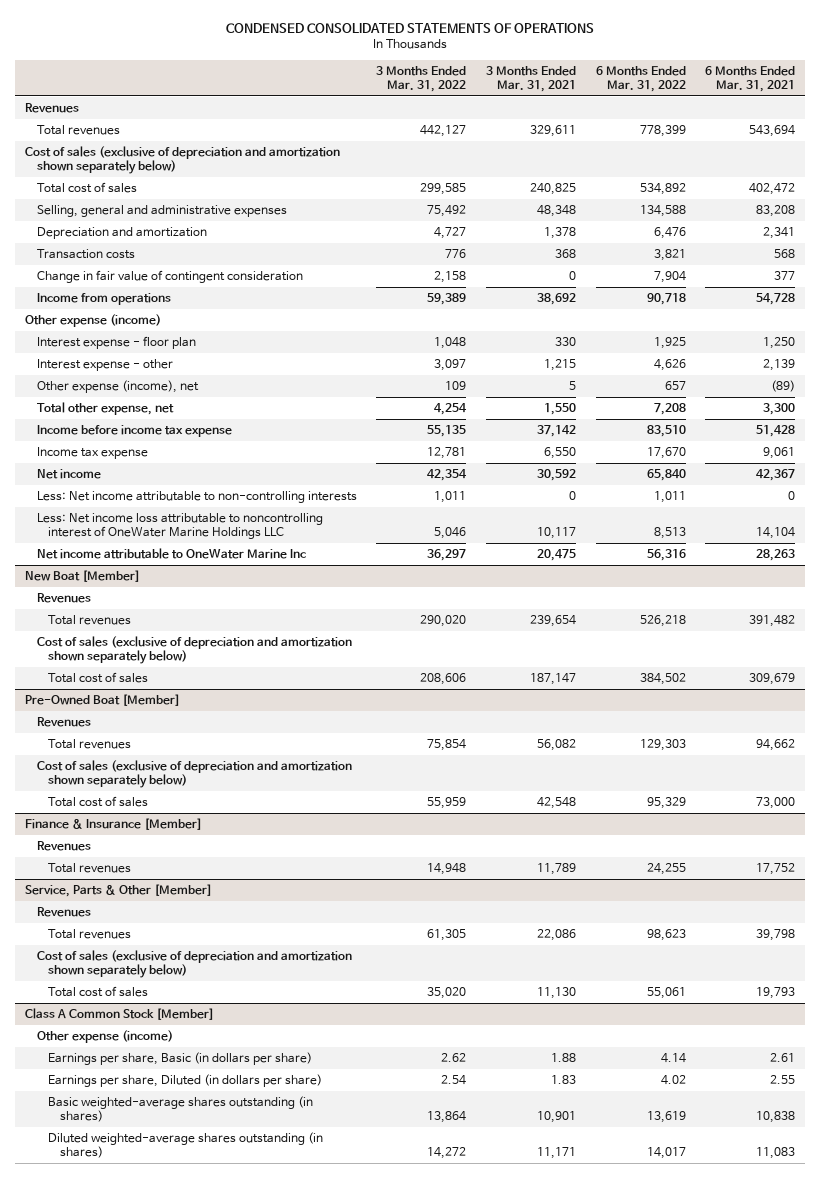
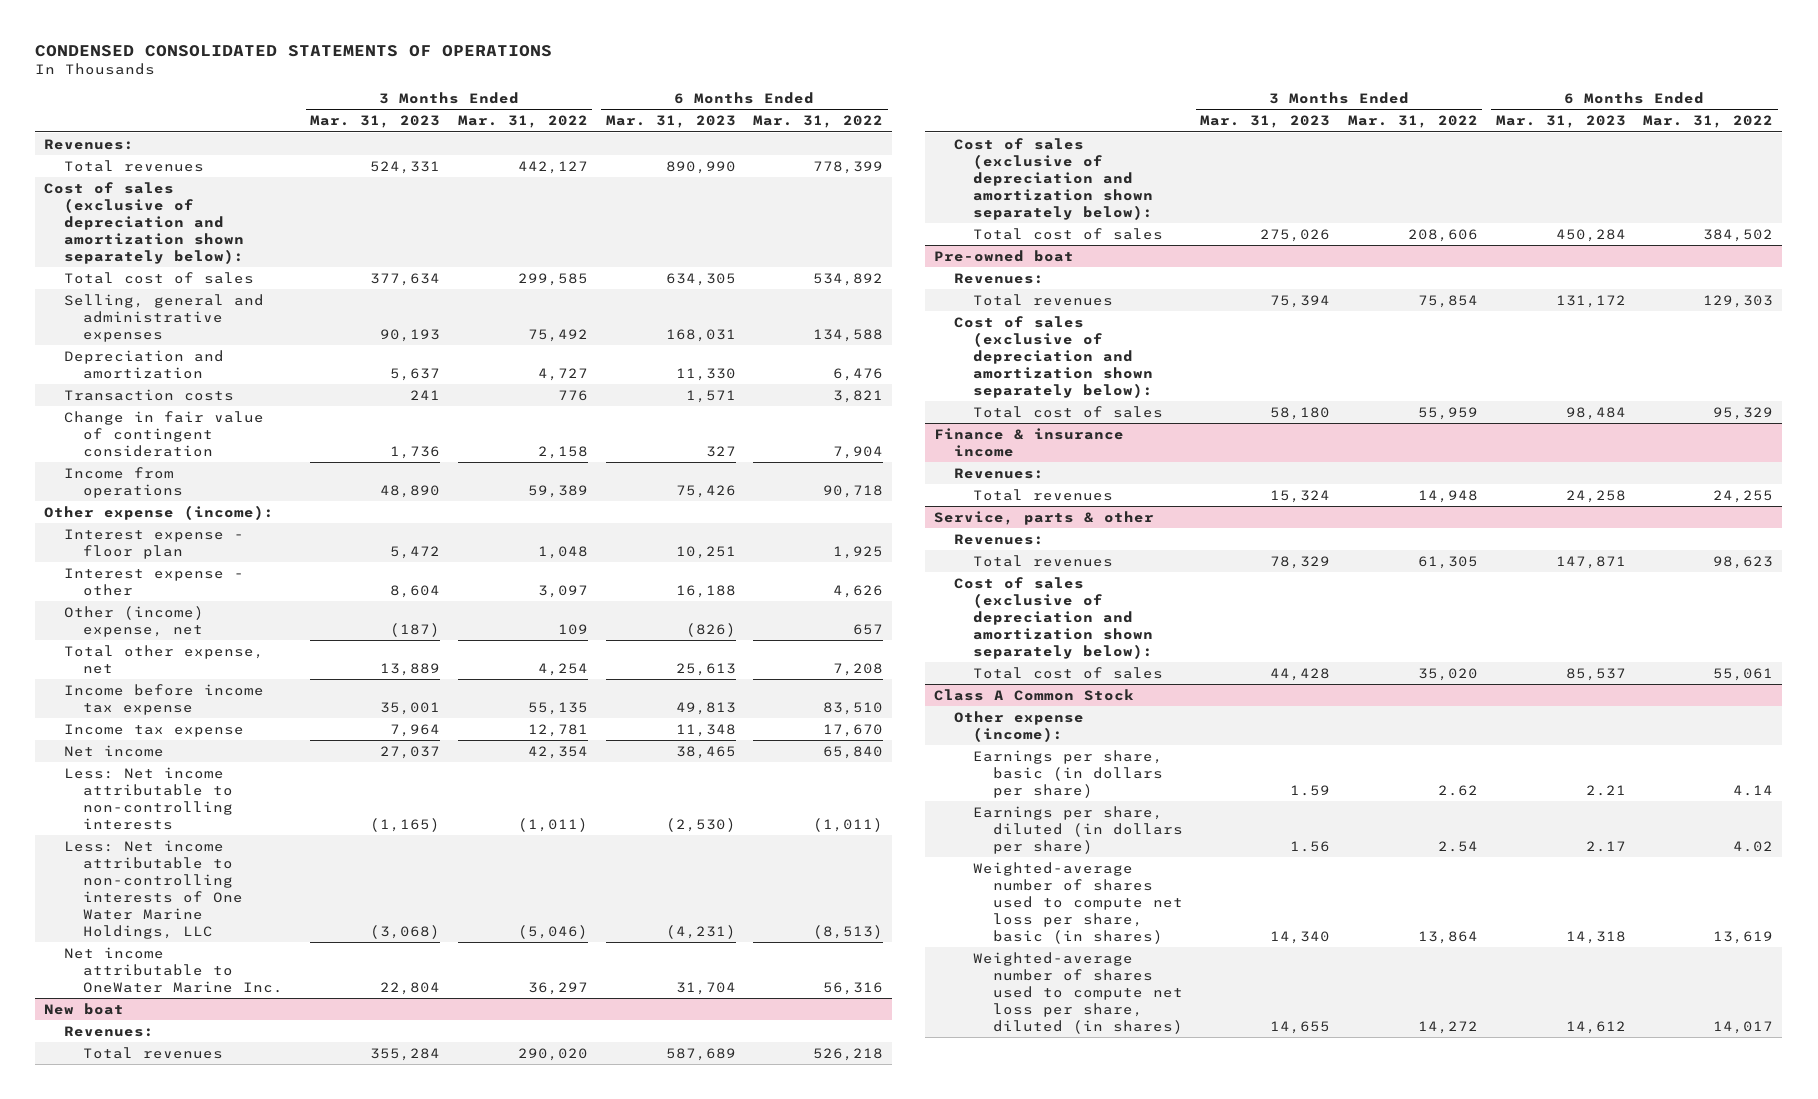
[485,65,576,92] 3 Months Ended Mar. 31, 2021 -> none
[705,65,796,92] 6 Months Ended Mar. 31, 2021 -> none
none -> [310,115,441,129] Mar. 31, 2023
none -> [605,115,736,129] Mar. 31, 2023
[24,103,79,114] Revenues -> [44,138,135,150] Revenues:
[24,146,340,175] Cost of sales (exclusive of depreciation and amortization shown separately below) -> [44,181,244,264] Cost of sales (exclusive of depreciation and amortization shown separately below):
[24,314,161,328] Other expense (income) -> [44,504,275,520] Other expense (income):
[36,380,199,394] Other expense (income), net -> [63,605,204,637] Other (income) expense, net
[434,491,467,504] 1,011 -> [517,817,588,832] (1,011)
[653,491,686,504] 1,011 -> [813,817,884,832] (1,011)
[36,513,323,540] Less: Net income loss attributable to noncontrolling interest of OneWater Marine Holdings LLC -> [63,839,244,939] Less: Net income attributable to non-controlling interests of One Water Marine Holdings, LLC
[434,527,467,540] 5,046 -> [517,924,588,939] (5,046)
[653,527,686,540] 8,513 -> [813,924,884,939] (8,513)
[36,548,306,560] Net income attributable to OneWater Marine Inc -> [63,946,284,993] Net income attributable to OneWater Marine Inc.
[24,570,140,583] New Boat [Member] -> [44,1002,125,1015] New boat
[36,593,91,604] Revenues -> [63,1025,154,1037] Revenues:
[36,636,352,665] Cost of sales (exclusive of depreciation and amortization shown separately below) -> [953,137,1154,220] Cost of sales (exclusive of depreciation and amortization shown separately below):
[24,694,180,707] Pre-Owned Boat [Member] -> [934,249,1075,262] Pre-owned boat
[36,717,91,728] Revenues -> [953,272,1044,284] Revenues:
[36,760,352,789] Cost of sales (exclusive of depreciation and amortization shown separately below) -> [953,315,1154,398] Cost of sales (exclusive of depreciation and amortization shown separately below):
[24,818,202,831] Finance & Insurance [Member] -> [934,427,1125,457] Finance & insurance income
[36,841,91,852] Revenues -> [953,467,1044,479] Revenues:
[24,884,212,898] Service, Parts & Other [Member] -> [934,510,1155,525] Service, parts & other
[36,907,91,918] Revenues -> [953,533,1044,545] Revenues:
[36,950,352,979] Cost of sales (exclusive of depreciation and amortization shown separately below) -> [953,576,1154,659] Cost of sales (exclusive of depreciation and amortization shown separately below):
[24,1008,214,1021] Class A Common Stock [Member] -> [934,688,1135,701] Class A Common Stock
[36,1030,173,1044] Other expense (income) -> [953,710,1084,742] Other expense (income):
[48,1052,313,1066] Earnings per share, Basic (in dollars per share) -> [973,749,1164,798] Earnings per share, basic (in dollars per share)
[48,1074,323,1088] Earnings per share, Diluted (in dollars per share) -> [973,805,1183,854] Earnings per share, diluted (in dollars per share)
[48,1096,314,1123] Basic weighted-average shares outstanding (in shares) -> [973,861,1183,944] Weighted-average number of shares used to compute net loss per share, basic (in shares)
[48,1132,324,1159] Diluted weighted-average shares outstanding (in shares) -> [973,951,1183,1034] Weighted-average number of shares used to compute net loss per share, diluted (in shares)

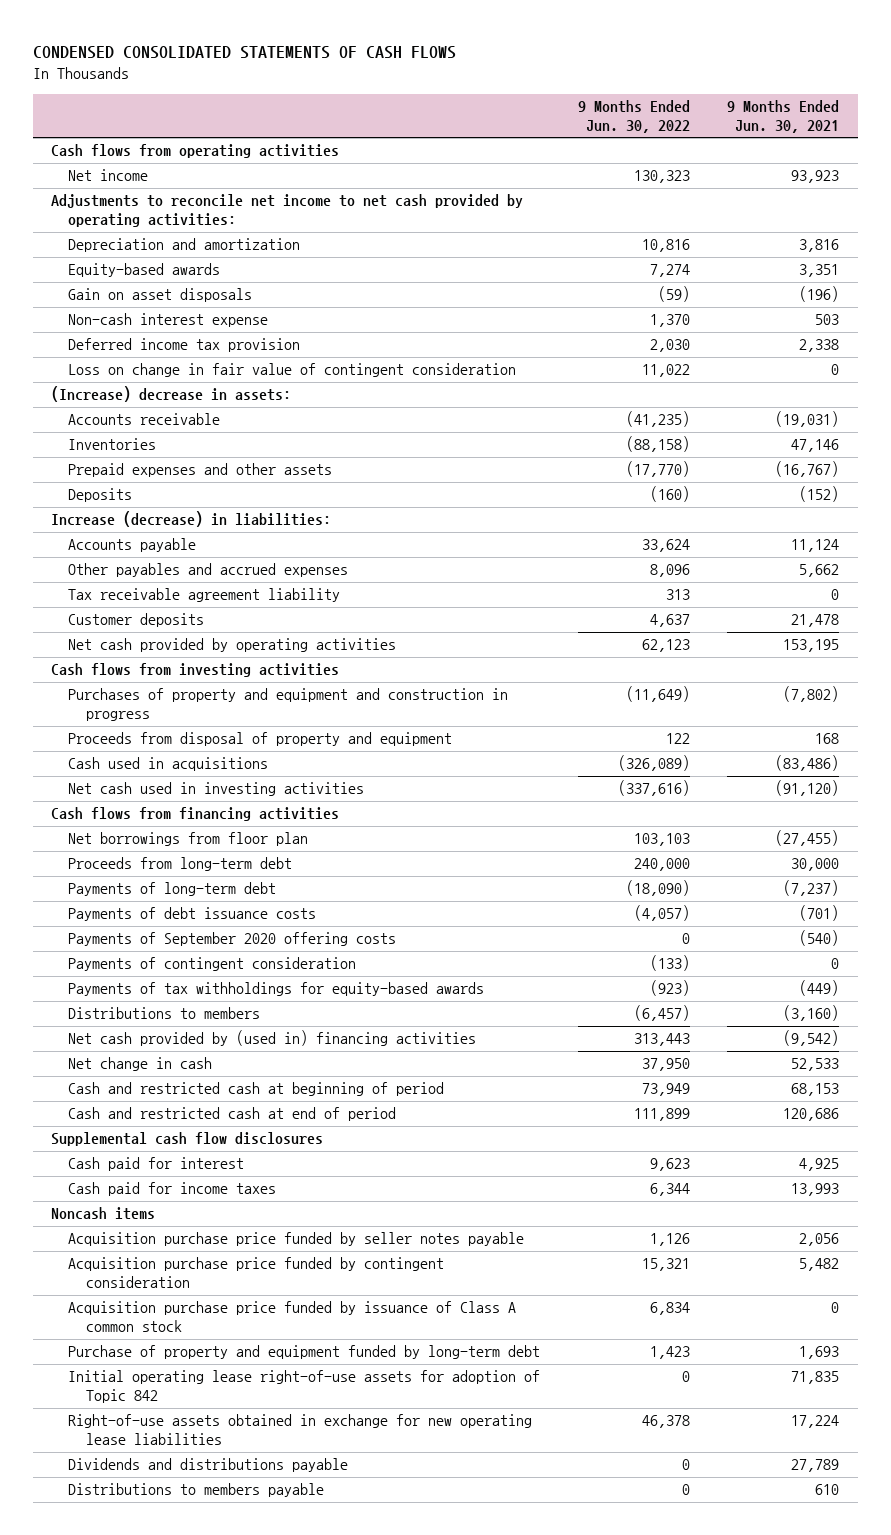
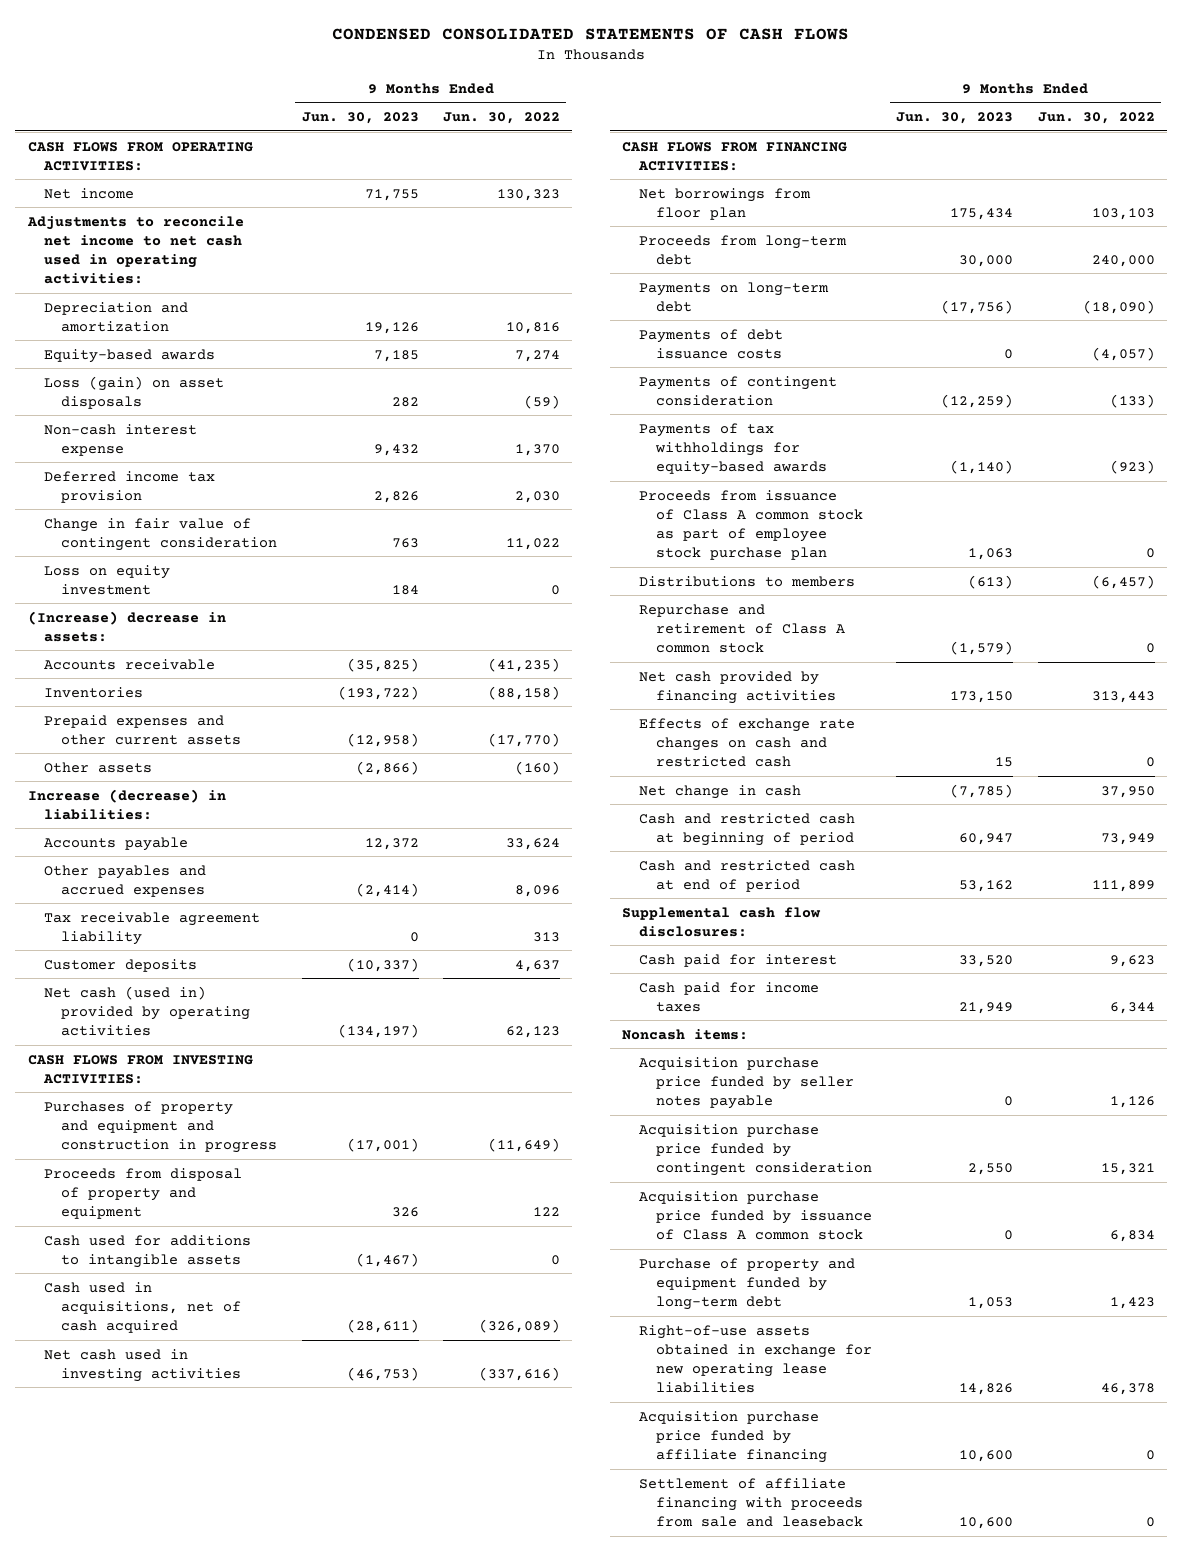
[727,100,840,133] 9 Months Ended Jun. 30, 2021 -> none
none -> [301,112,419,125] Jun. 30, 2023
[51,144,340,159] Cash flows from operating activities -> [27,141,253,171] CASH FLOWS FROM OPERATING ACTIVITIES:
[51,194,524,228] Adjustments to reconcile net income to net cash provided by operating activities: -> [26,215,244,284] Adjustments to reconcile net income to net cash used in operating activities:
[68,288,253,303] Gain on asset disposals -> [44,375,225,409] Loss (gain) on asset disposals
[68,363,517,378] Loss on change in fair value of contingent consideration -> [44,517,278,551] Change in fair value of contingent consideration
none -> [44,564,171,595] Loss on equity investment
[68,488,133,503] Deposits -> none
[68,463,333,478] Prepaid expenses and other assets -> [44,714,242,745] Prepaid expenses and other current assets
none -> [44,761,153,773] Other assets
[68,638,397,653] Net cash provided by operating activities -> [44,985,251,1036] Net cash (used in) provided by operating activities
[51,663,340,678] Cash flows from investing activities -> [27,1054,253,1084] CASH FLOWS FROM INVESTING ACTIVITIES:
none -> [44,1234,252,1268] Cash used for additions to intangible assets
[68,757,269,772] Cash used in acquisitions -> [44,1281,242,1333] Cash used in acquisitions, net of cash acquired
[51,807,340,822] Cash flows from financing activities -> [622,141,848,171] CASH FLOWS FROM FINANCING ACTIVITIES:
[68,882,277,897] Payments of long-term debt -> [638,281,829,312] Payments on long-term debt
[68,932,397,947] Payments of September 2020 offering costs -> none
none -> [638,489,863,560] Proceeds from issuance of Class A common stock as part of employee stock purchase plan
none -> [638,603,845,653] Repurchase and retirement of Class A common stock
[68,1030,477,1047] Net cash provided by (used in) financing activities -> [638,670,836,704] Net cash provided by financing activities
none -> [638,717,855,767] Effects of exchange rate changes on cash and restricted cash
[51,1132,324,1147] Supplemental cash flow disclosures -> [622,906,822,937] Supplemental cash flow disclosures:
[51,1207,156,1221] Noncash items -> [622,1028,749,1040] Noncash items:
[68,1370,541,1404] Initial operating lease right-of-use assets for adoption of Topic 842 -> none
[68,1458,349,1473] Dividends and distributions payable -> none
[68,1483,325,1498] Distributions to members payable -> none
none -> [638,1410,827,1463] Acquisition purchase price funded by affiliate financing
none -> [638,1477,863,1527] Settlement of affiliate financing with proceeds from sale and leaseback

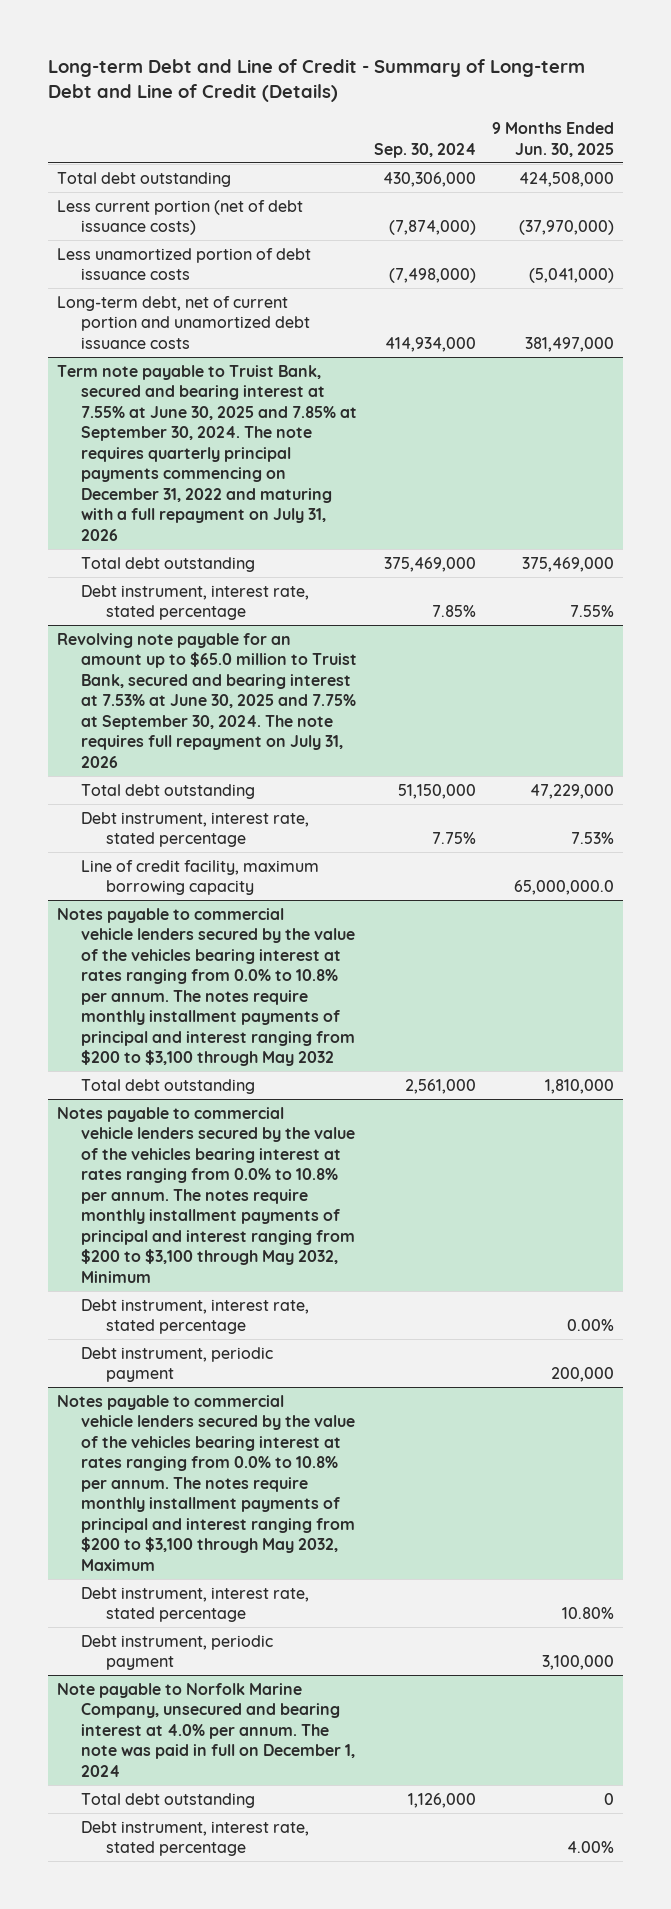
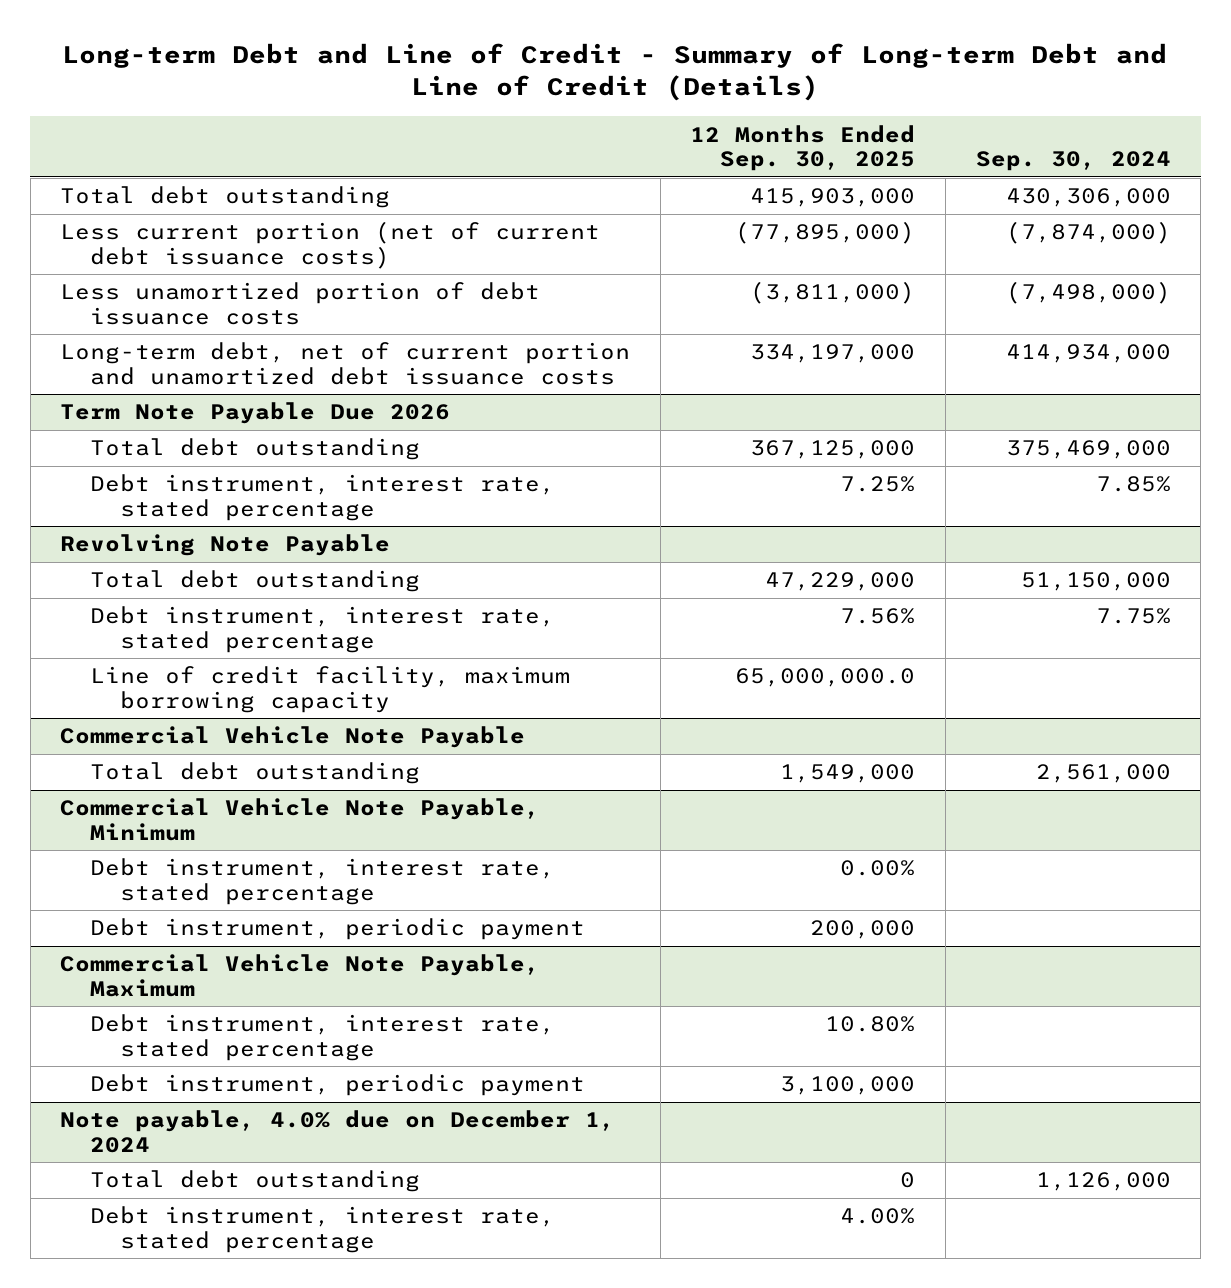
[492,122,615,157] 9 Months Ended Jun. 30, 2025 -> none
none -> [690,124,916,172] 12 Months Ended Sep. 30, 2025
[56,199,303,236] Less current portion (net of debt issuance costs) -> [60,221,601,269] Less current portion (net of current debt issuance costs)
[56,364,358,541] Term note payable to Truist Bank, secured and bearing interest at 7.55% at June 30, 2025 and 7.85% at September 30, 2024. The note requires quarterly principal payments commencing on December 31, 2022 and maturing with a full repayment on July 31, 2026 -> none
none -> [60,402,451,425] Term Note Payable Due 2026
[56,632,358,768] Revolving note payable for an amount up to $65.0 million to Truist Bank, secured and bearing interest at 7.53% at June 30, 2025 and 7.75% at September 30, 2024. The note requires full repayment on July 31, 2026 -> [60,534,391,557] Revolving Note Payable
[56,907,356,1067] Notes payable to commercial vehicle lenders secured by the value of the vehicles bearing interest at rates ranging from 0.0% to 10.8% per annum. The notes require monthly installment payments of principal and interest ranging from $200 to $3,100 through May 2032 -> [60,726,526,749] Commercial Vehicle Note Payable
[56,1106,356,1283] Notes payable to commercial vehicle lenders secured by the value of the vehicles bearing interest at rates ranging from 0.0% to 10.8% per annum. The notes require monthly installment payments of principal and interest ranging from $200 to $3,100 through May 2032, Minimum -> none
none -> [60,798,541,841] Commercial Vehicle Note Payable, Minimum
[56,1394,356,1571] Notes payable to commercial vehicle lenders secured by the value of the vehicles bearing interest at rates ranging from 0.0% to 10.8% per annum. The notes require monthly installment payments of principal and interest ranging from $200 to $3,100 through May 2032, Maximum -> none
none -> [60,954,541,997] Commercial Vehicle Note Payable, Maximum
[56,1682,356,1777] Note payable to Norfolk Marine Company, unsecured and bearing interest at 4.0% per annum. The note was paid in full on December 1, 2024 -> none
none -> [60,1110,616,1153] Note payable, 4.0% due on December 1, 2024

